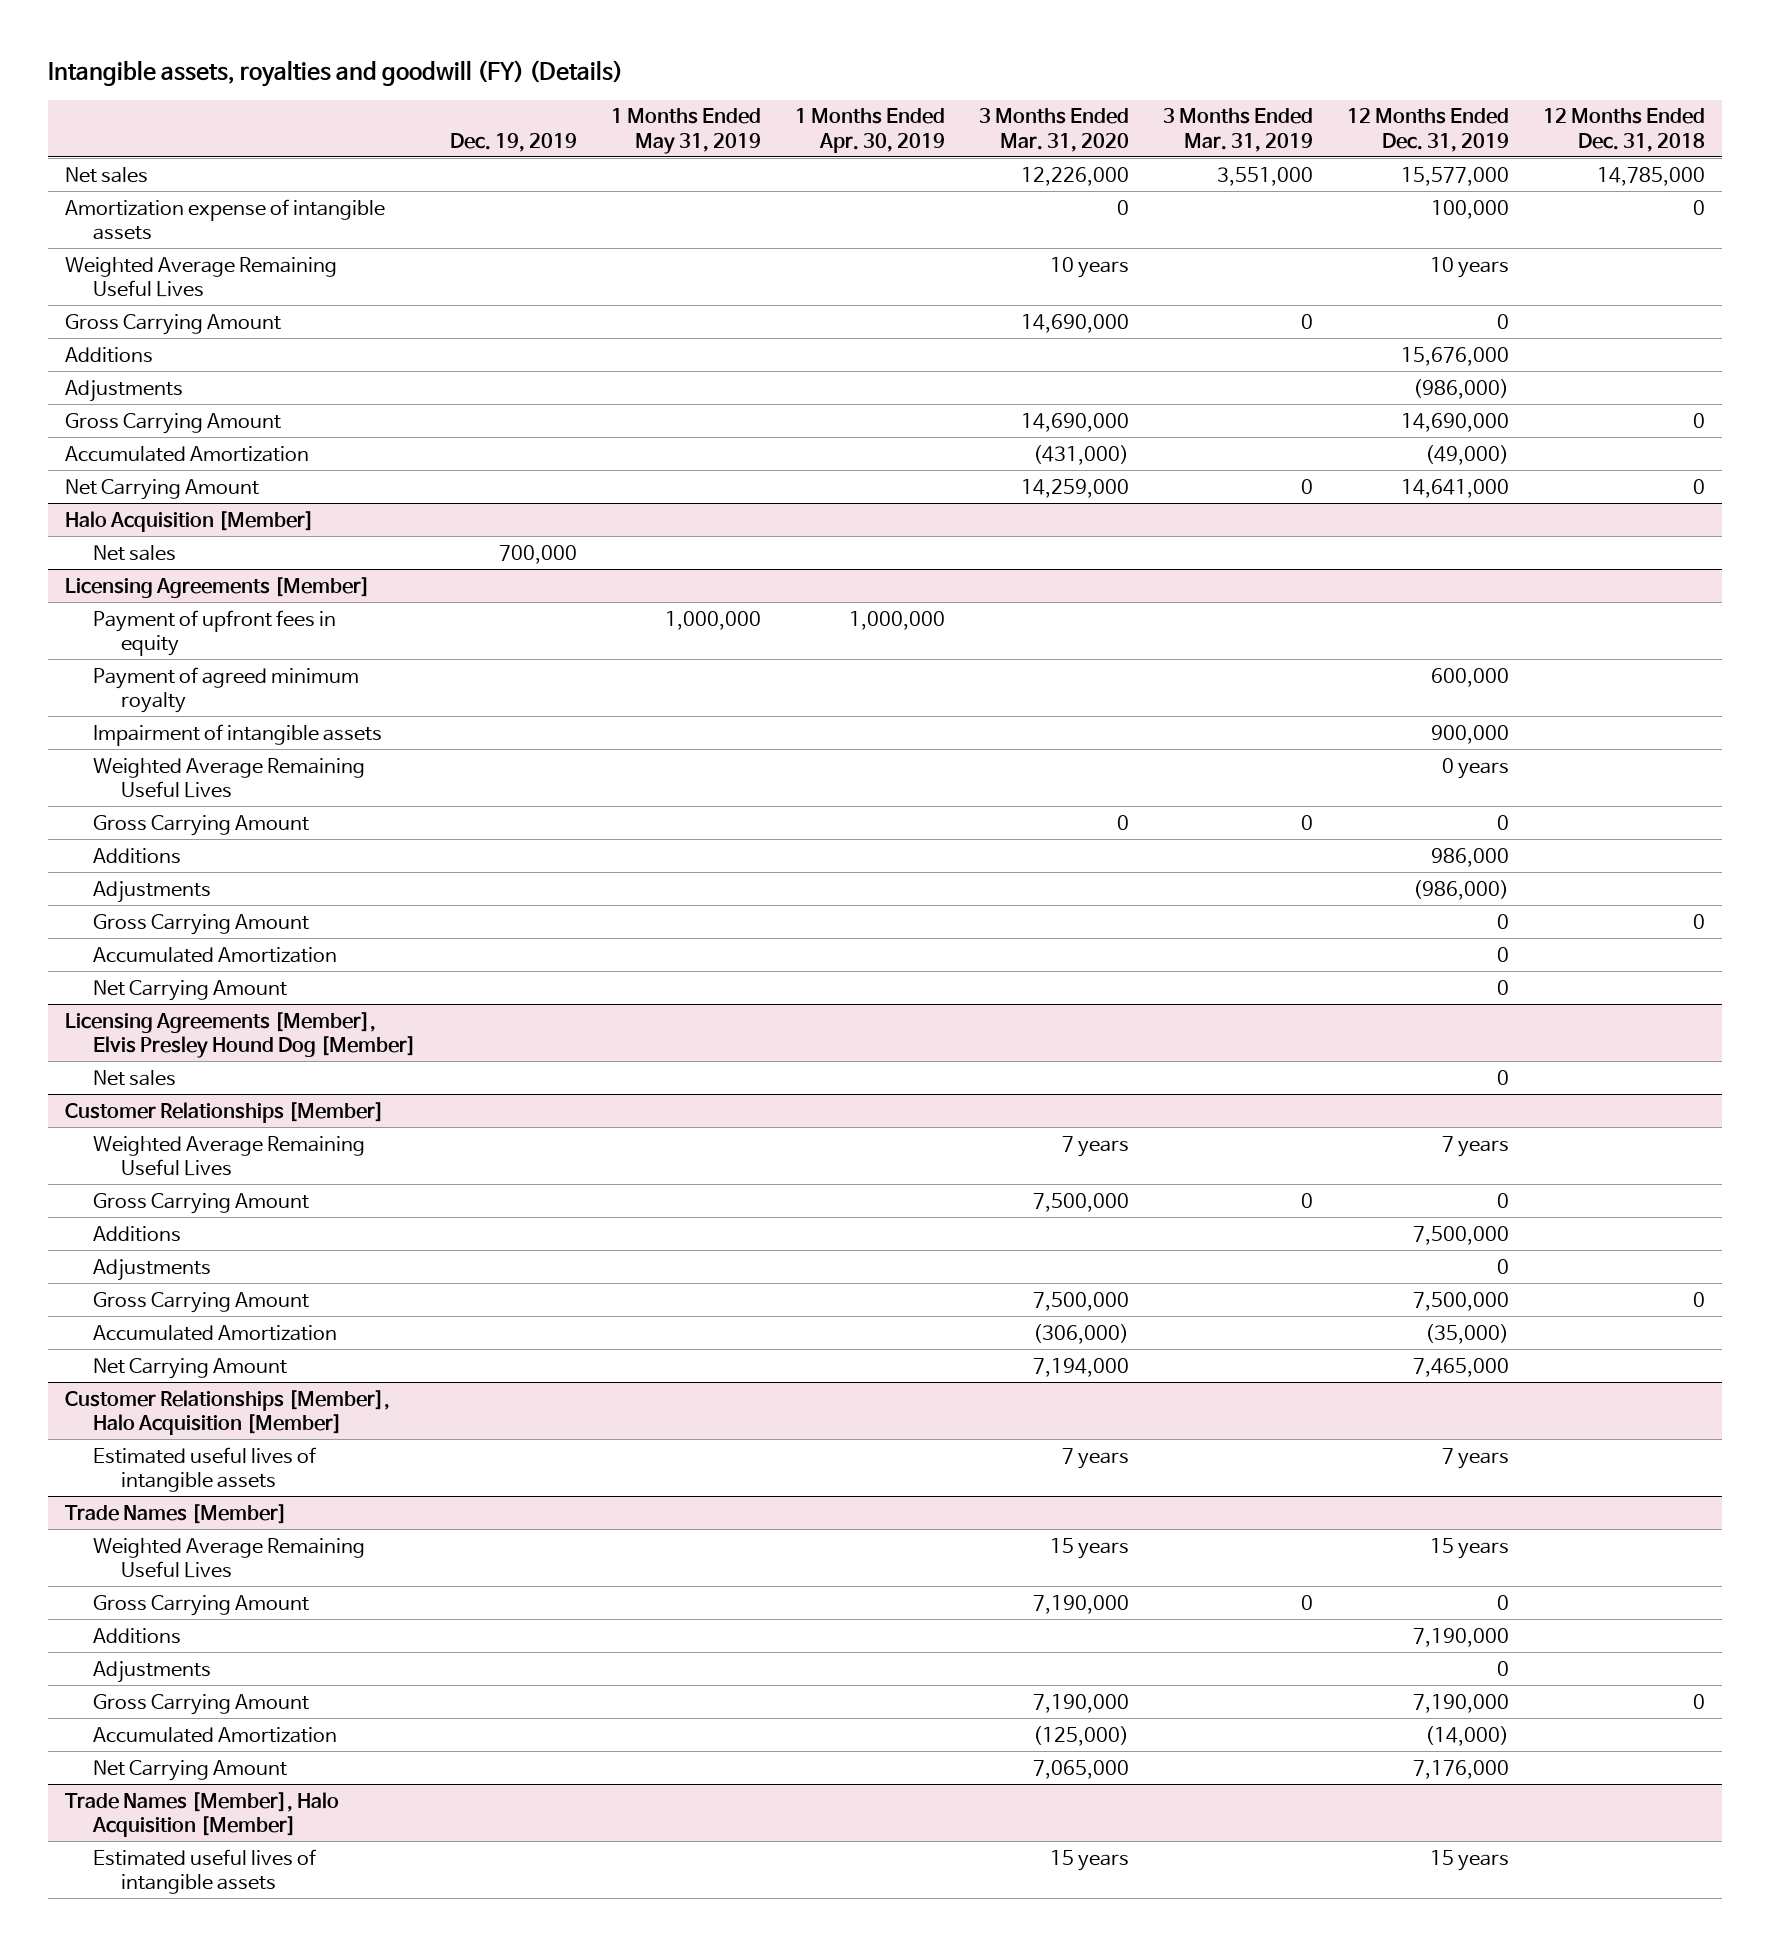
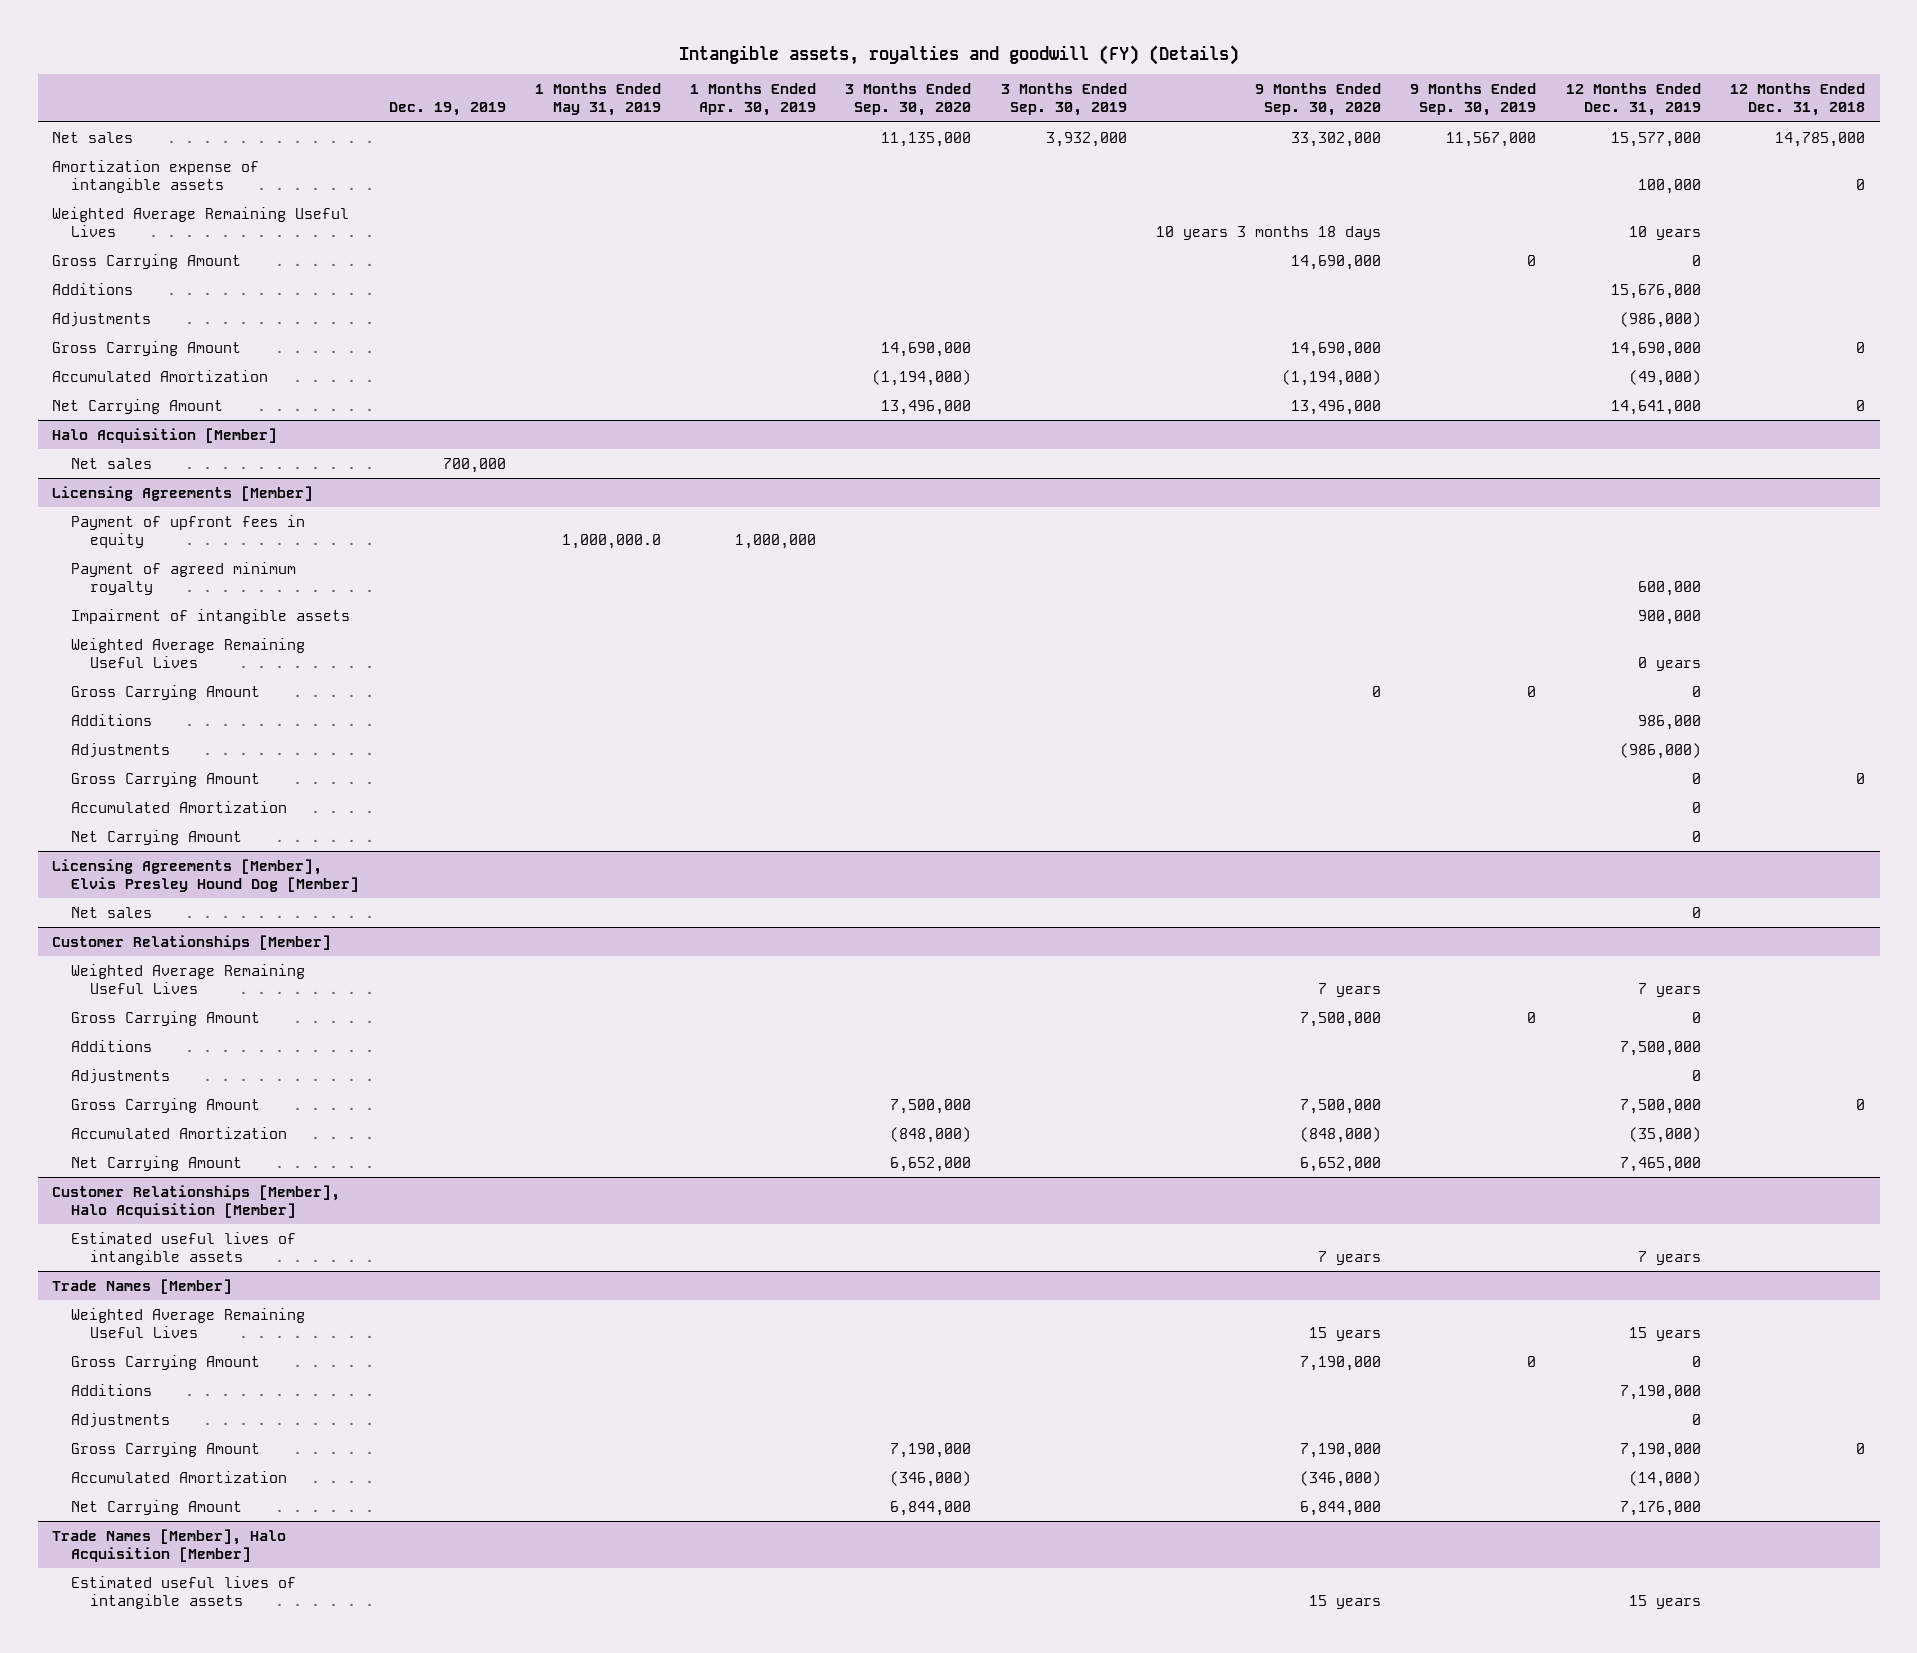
[978,108,1129,152] 3 Months Ended Mar. 31, 2020 -> none
[1162,108,1313,152] 3 Months Ended Mar. 31, 2019 -> none
none -> [845,82,972,117] 3 Months Ended Sep. 30, 2020
none -> [1000,82,1127,117] 3 Months Ended Sep. 30, 2019
none -> [1255,82,1382,117] 9 Months Ended Sep. 30, 2020
none -> [1410,82,1537,117] 9 Months Ended Sep. 30, 2019
[664,610,761,630] 1,000,000 -> [561,533,661,549] 1,000,000.0

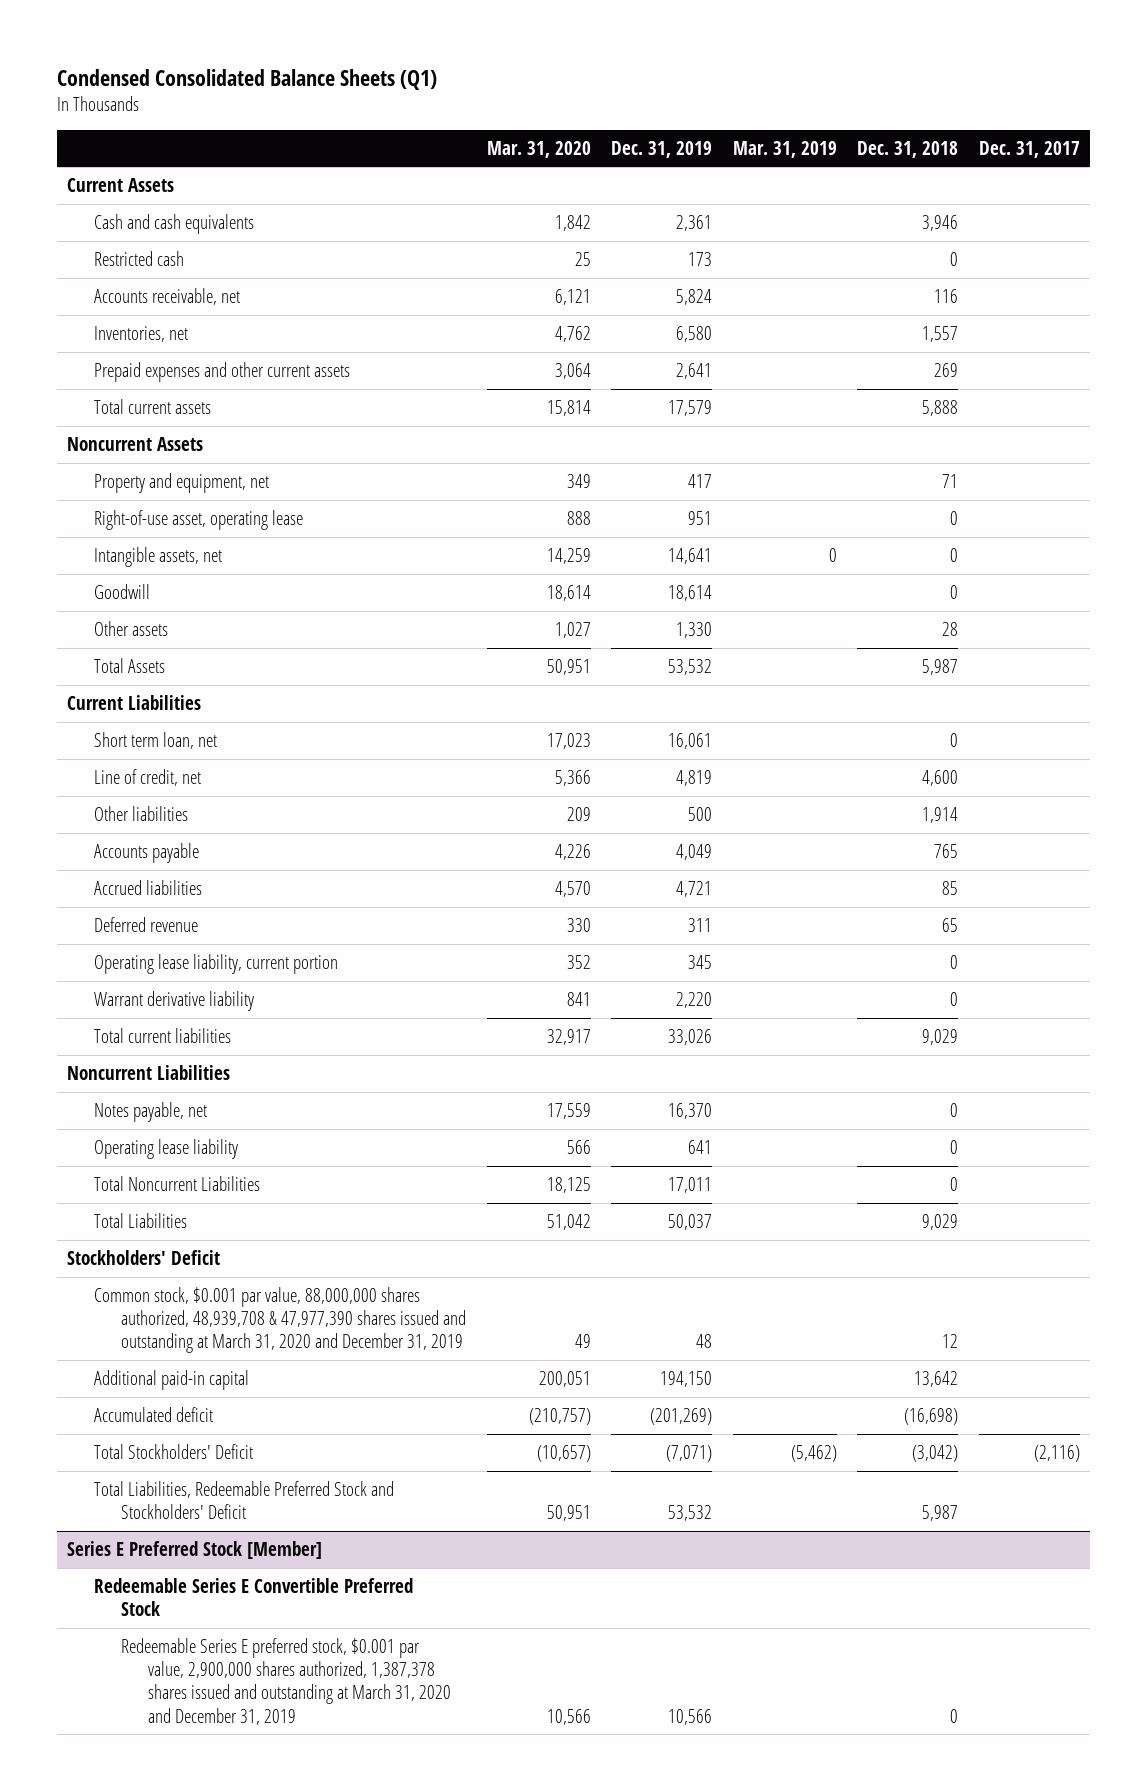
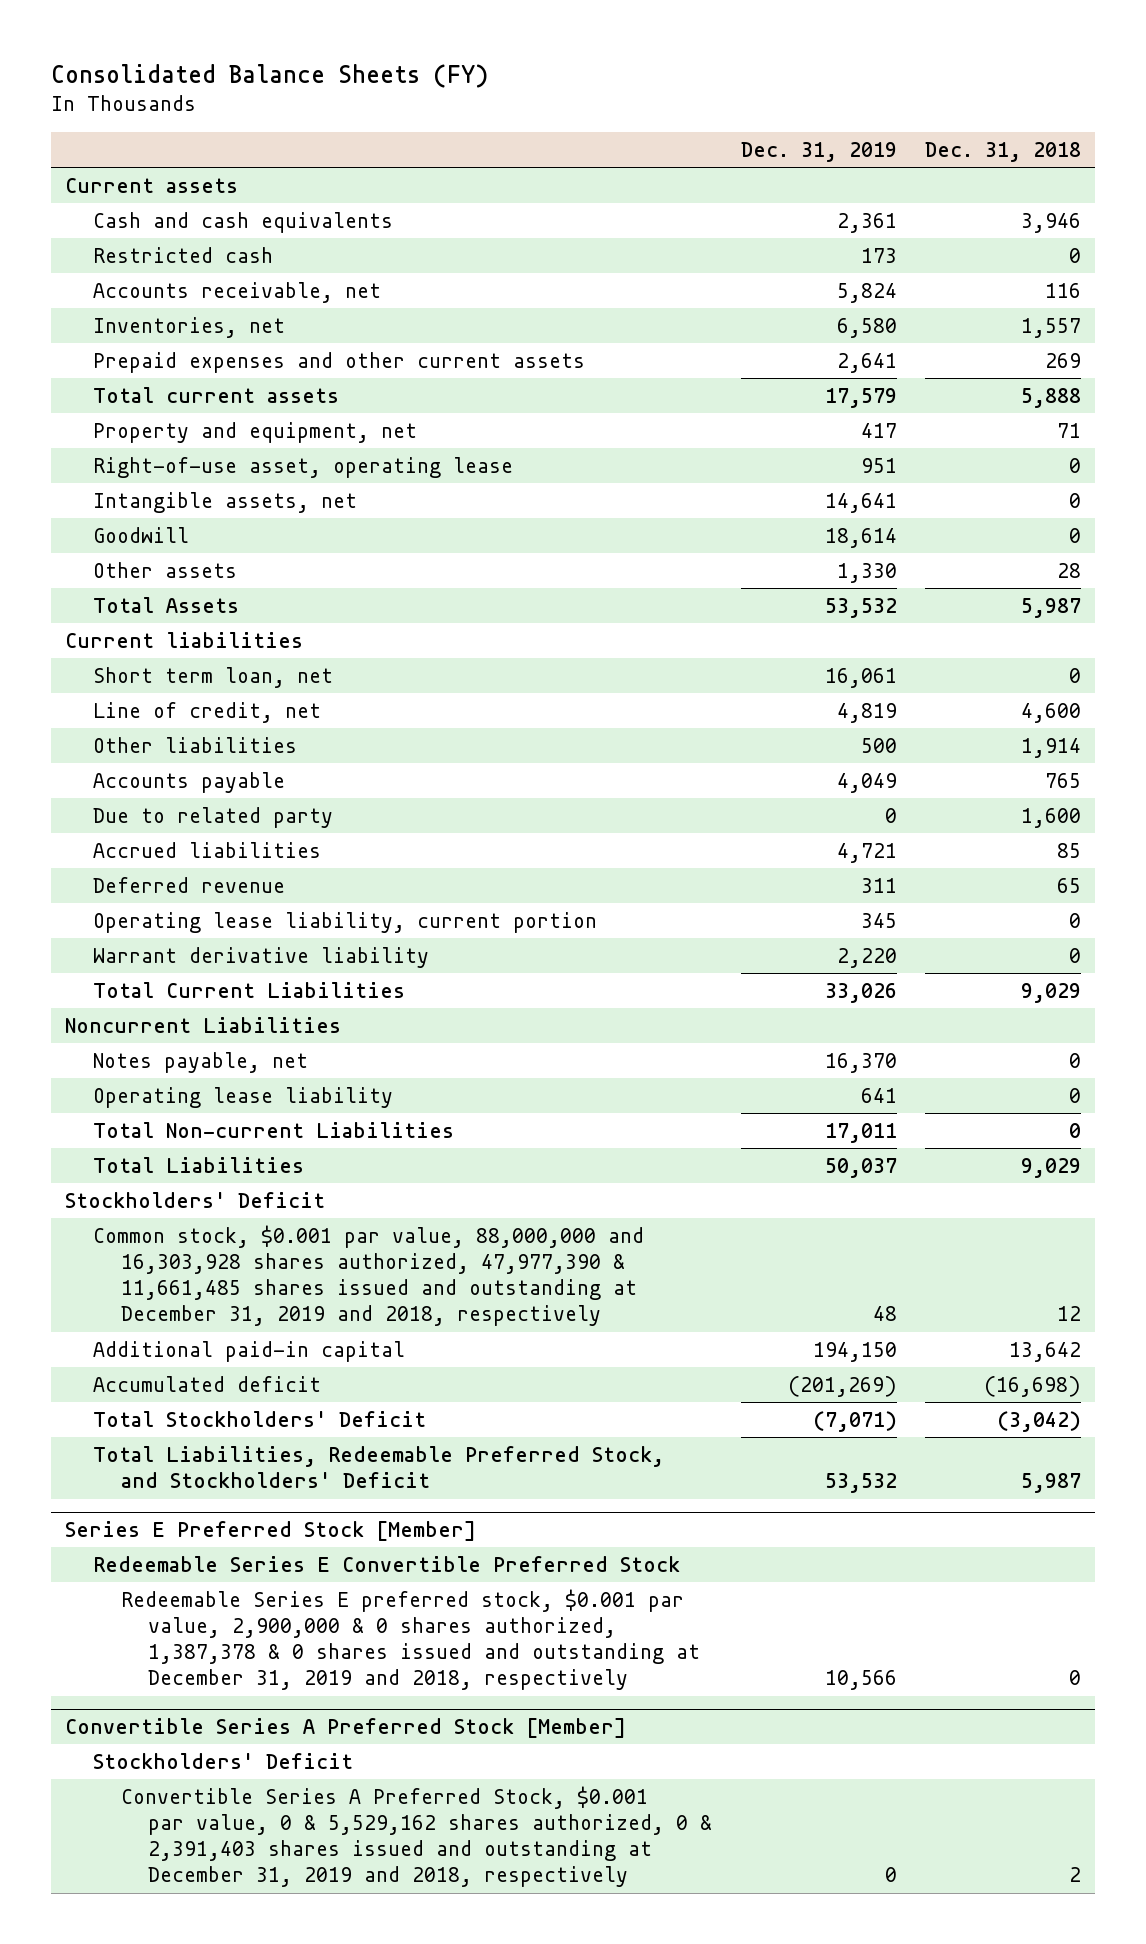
[57,69,438,91] Condensed Consolidated Balance Sheets (Q1) -> [50,64,488,89] Consolidated Balance Sheets (FY)
[486,140,591,158] Mar. 31, 2020 -> none
[732,140,837,158] Mar. 31, 2019 -> none
[978,140,1080,158] Dec. 31, 2017 -> none
[67,177,175,192] Current Assets -> [65,177,239,193] Current assets
[67,436,204,451] Noncurrent Assets -> none
[67,694,202,710] Current Liabilities -> [65,631,304,648] Current liabilities
none -> [92,806,333,828] Due to related party
[94,1027,232,1043] Total current liabilities -> [92,981,405,998] Total Current Liabilities
[94,1175,261,1191] Total Noncurrent Liabilities -> [92,1121,454,1138] Total Non-current Liabilities
[94,1286,467,1354] Common stock, $0.001 par value, 88,000,000 shares authorized, 48,939,708 & 47,977,390 shares issued and outstanding at March 31, 2020 and December 31, 2019 -> [92,1224,644,1327] Common stock, $0.001 par value, 88,000,000 and 16,303,928 shares authorized, 47,977,390 & 11,661,485 shares issued and outstanding at December 31, 2019 and 2018, respectively
[94,1480,395,1520] Total Liabilities, Redeemable Preferred Stock and Stockholders' Deficit -> [92,1445,664,1489] Total Liabilities, Redeemable Preferred Stock, and Stockholders' Deficit
[121,1637,452,1725] Redeemable Series E preferred stock, $0.001 par value, 2,900,000 shares authorized, 1,387,378 shares issued and outstanding at March 31, 2020 and December 31, 2019 -> [120,1588,701,1691] Redeemable Series E preferred stock, $0.001 par value, 2,900,000 & 0 shares authorized, 1,387,378 & 0 shares issued and outstanding at December 31, 2019 and 2018, respectively
none -> [65,1717,627,1738] Convertible Series A Preferred Stock [Member]
none -> [92,1752,353,1769] Stockholders' Deficit
none -> [120,1785,713,1888] Convertible Series A Preferred Stock, $0.001 par value, 0 & 5,529,162 shares authorized, 0 & 2,391,403 shares issued and outstanding at December 31, 2019 and 2018, respectively

